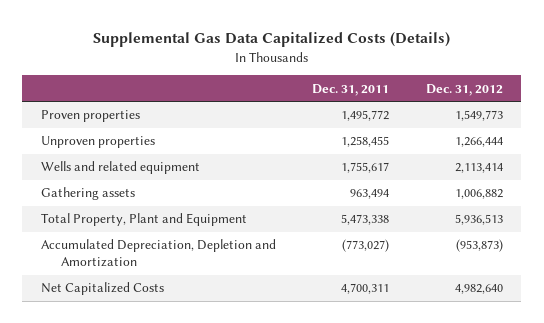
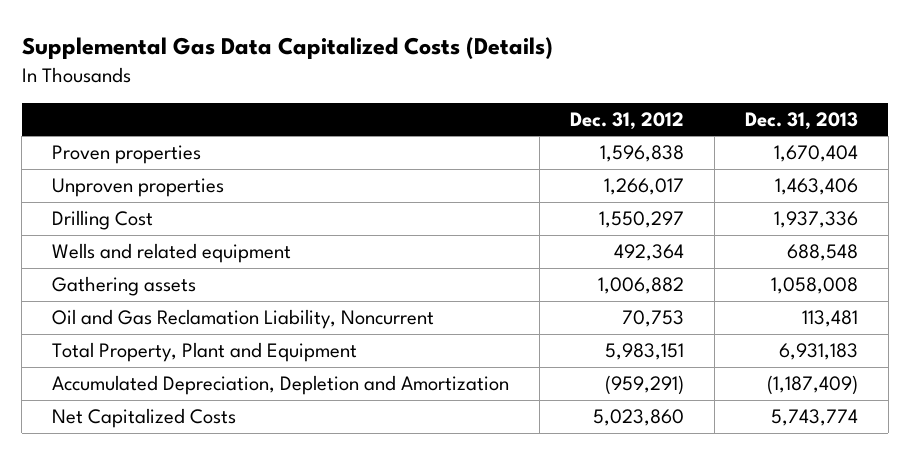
[312,83,390,96] Dec. 31, 2011 -> none
none -> [744,111,858,130] Dec. 31, 2013
[454,110,503,122] 1,549,773 -> [600,145,685,163] 1,596,838
[454,137,503,148] 1,266,444 -> [604,178,685,196] 1,266,017
none -> [52,210,154,231] Drilling Cost
[454,163,503,174] 2,113,414 -> [614,244,685,262] 492,364
none -> [52,309,435,330] Oil and Gas Reclamation Liability, Noncurrent
[454,214,503,226] 5,936,513 -> [605,343,685,361] 5,983,151
[455,239,503,253] (953,873) -> [605,375,685,396] (959,291)
[454,284,503,295] 4,982,640 -> [593,409,685,427] 5,023,860

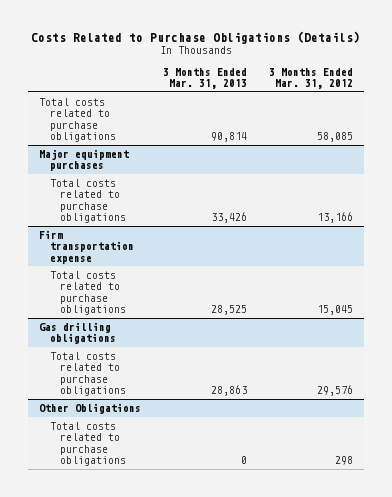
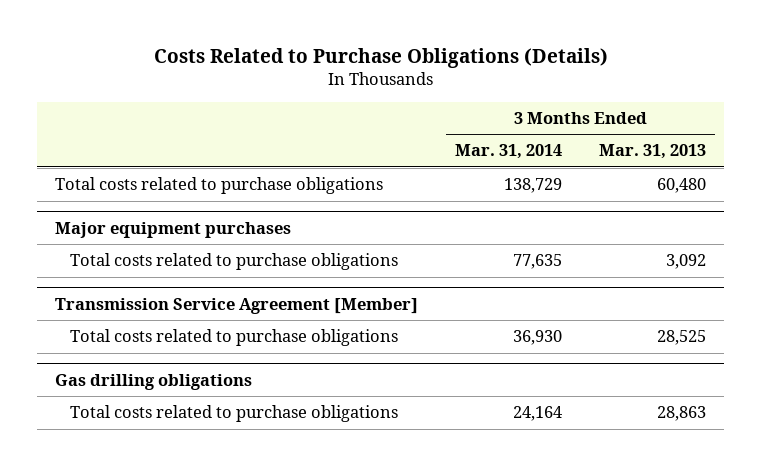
[269,67,354,90] 3 Months Ended Mar. 31, 2012 -> none
none -> [455,144,563,160] Mar. 31, 2014
[211,131,248,142] 90,814 -> [656,178,706,194] 60,480
[39,230,134,264] Firm transportation expense -> none
[211,211,248,223] 33,426 -> [665,254,706,270] 3,092
none -> [55,297,419,314] Transmission Service Agreement [Member]
[39,403,142,415] Other Obligations -> none
[49,422,127,466] Total costs related to purchase obligations -> none

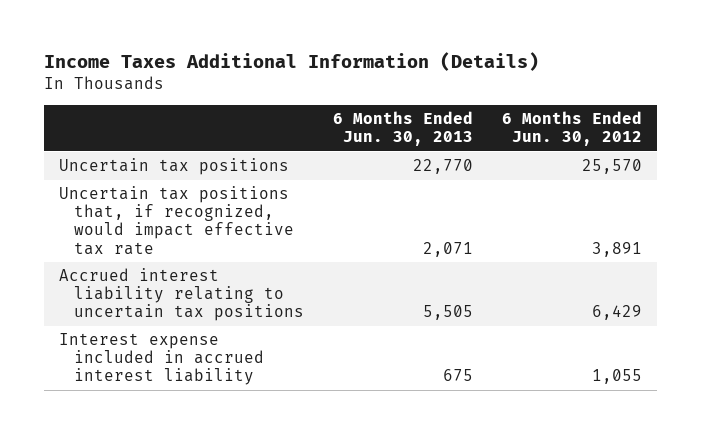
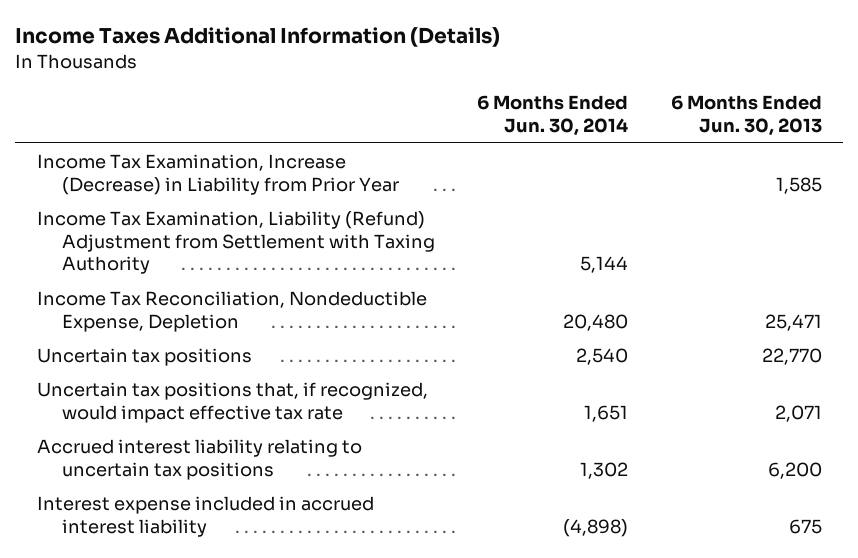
[502,110,643,147] 6 Months Ended Jun. 30, 2012 -> none
none -> [477,95,629,137] 6 Months Ended Jun. 30, 2014
none -> [36,153,399,195] Income Tax Examination, Increase (Decrease) in Liability from Prior Year
none -> [36,210,435,275] Income Tax Examination, Liability (Refund) Adjustment from Settlement with Taxing Authority
none -> [36,290,427,332] Income Tax Reconciliation, Nondeductible Expense, Depletion
[422,305,473,321] 5,505 -> [767,461,822,479] 6,200

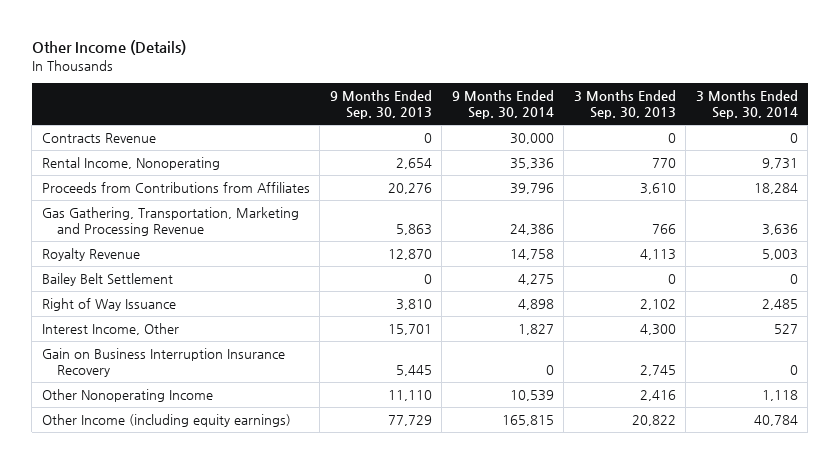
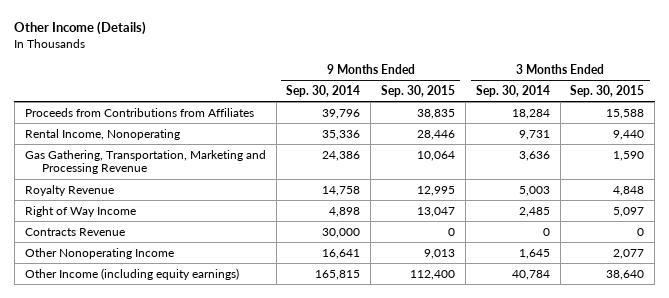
[329,90,432,119] 9 Months Ended Sep. 30, 2013 -> none
[573,90,676,119] 3 Months Ended Sep. 30, 2013 -> none
none -> [381,84,456,97] Sep. 30, 2015
none -> [570,84,645,97] Sep. 30, 2015
[41,157,220,171] Rental Income, Nonoperating -> [24,128,180,140] Rental Income, Nonoperating
[41,273,173,287] Bailey Belt Settlement -> none
[41,323,179,336] Interest Income, Other -> none
[41,348,285,378] Gain on Business Interruption Insurance Recovery -> none
[41,298,176,312] Right of Way Issuance -> [24,205,136,217] Right of Way Income
[41,133,156,144] Contracts Revenue -> [24,227,125,236] Contracts Revenue
[509,390,554,402] 10,539 -> [322,248,361,259] 16,641
[761,390,798,402] 1,118 -> [518,248,550,259] 1,645

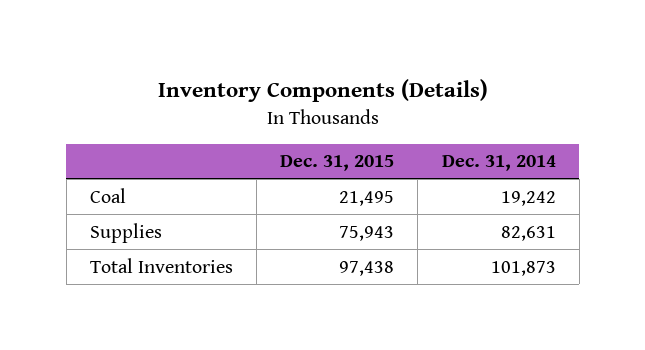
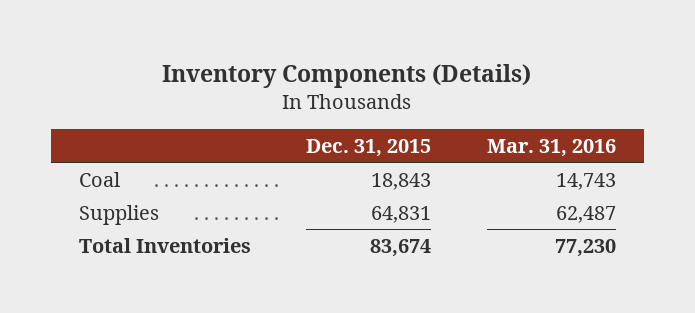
[441,155,556,172] Dec. 31, 2014 -> none
none -> [487,139,617,158] Mar. 31, 2016
[339,190,395,206] 21,495 -> [371,172,432,190] 18,843
[339,225,395,241] 75,943 -> [371,205,432,223] 64,831
[339,260,395,276] 97,438 -> [370,238,432,257] 83,674

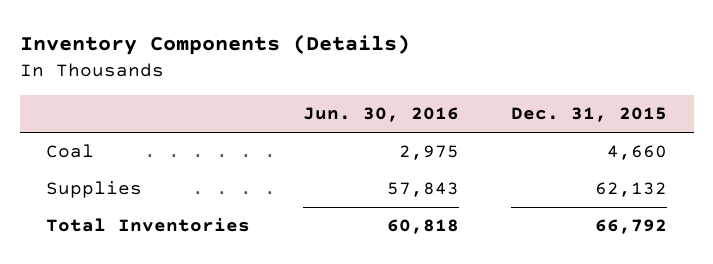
[487,139,617,158] Mar. 31, 2016 -> none
none -> [302,107,459,123] Jun. 30, 2016
[371,172,432,190] 18,843 -> [607,145,668,161] 4,660
[371,205,432,223] 64,831 -> [595,182,668,198] 62,132
[370,238,432,257] 83,674 -> [595,219,668,235] 66,792

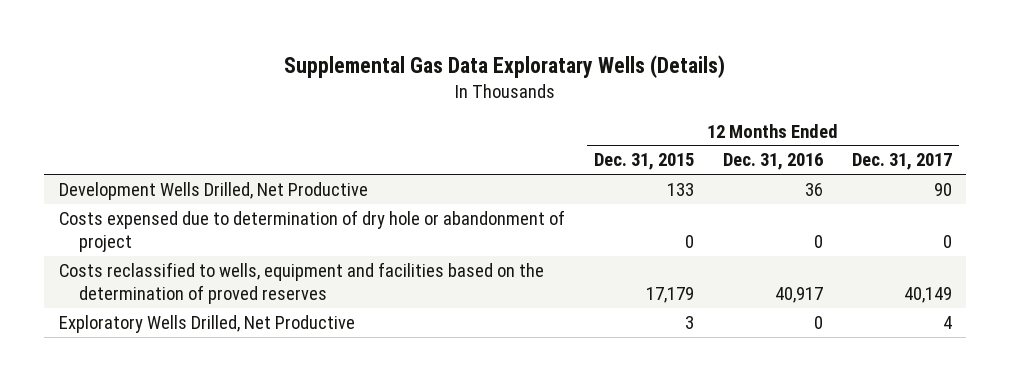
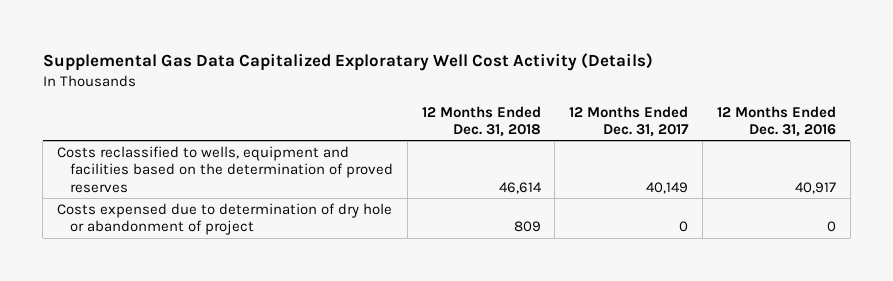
[284,55,726,79] Supplemental Gas Data Exploratary Wells (Details) -> [42,52,653,71] Supplemental Gas Data Capitalized Exploratary Well Cost Activity (Details)
[593,153,694,171] Dec. 31, 2015 -> none
none -> [421,105,541,137] 12 Months Ended Dec. 31, 2018
[58,181,368,200] Development Wells Drilled, Net Productive -> none
[58,314,355,333] Exploratory Wells Drilled, Net Productive -> none
[58,209,565,252] Costs expensed due to determination of dry hole or abandonment of project -> [56,202,392,236] Costs expensed due to determination of dry hole or abandonment of project

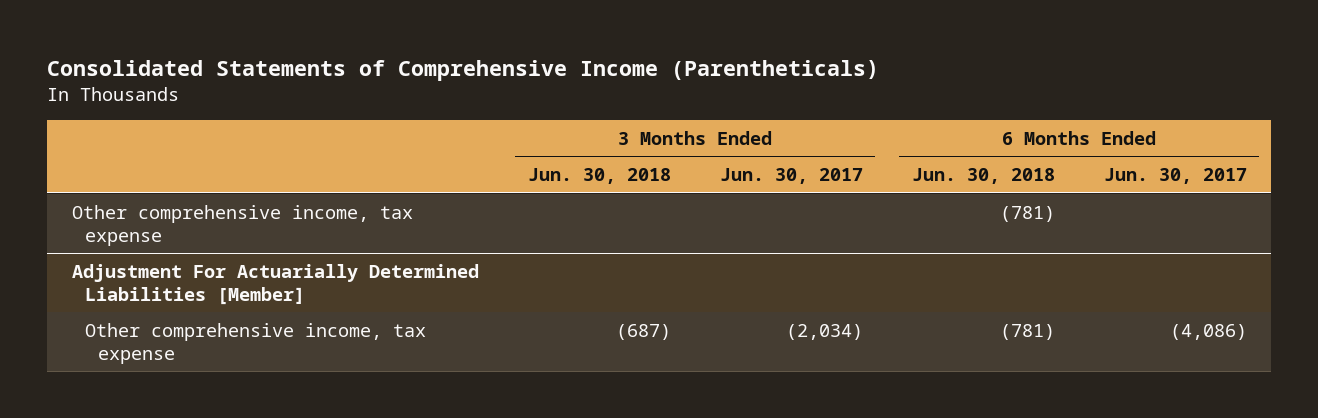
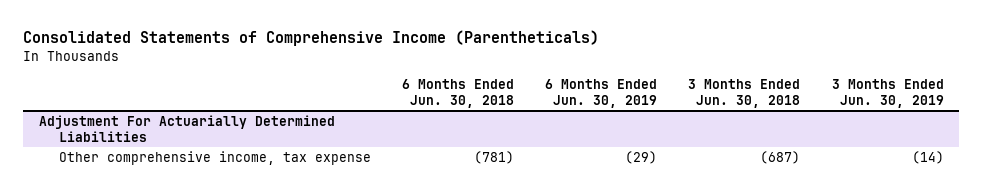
[719,168,863,185] Jun. 30, 2017 -> none
[1103,168,1247,185] Jun. 30, 2017 -> none
none -> [545,78,658,108] 6 Months Ended Jun. 30, 2019
none -> [831,78,944,108] 3 Months Ended Jun. 30, 2019
[71,204,413,246] Other comprehensive income, tax expense -> none
[71,263,479,305] Adjustment For Actuarially Determined Liabilities [Member] -> [38,114,335,142] Adjustment For Actuarially Determined Liabilities

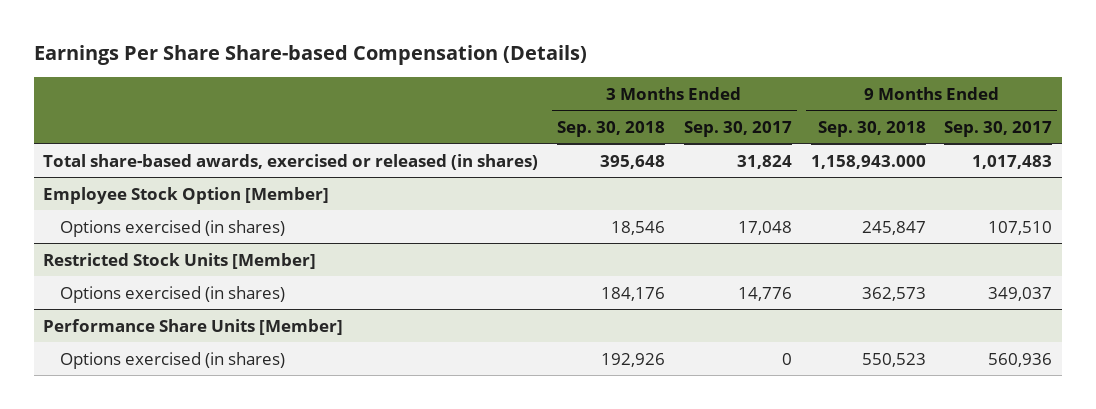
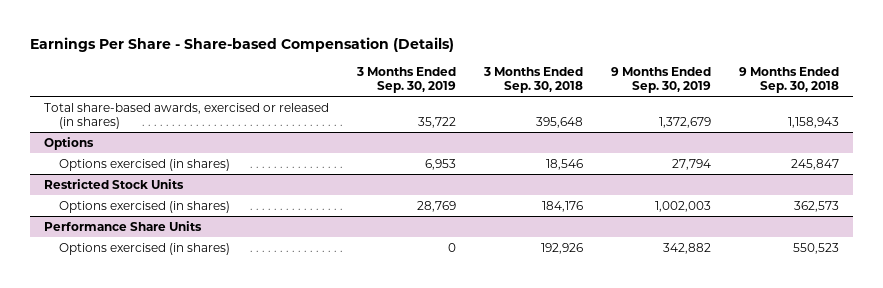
[33,45,587,66] Earnings Per Share Share-based Compensation (Details) -> [30,37,455,53] Earnings Per Share - Share-based Compensation (Details)
[683,121,792,138] Sep. 30, 2017 -> none
[944,121,1053,138] Sep. 30, 2017 -> none
none -> [355,66,456,94] 3 Months Ended Sep. 30, 2019
none -> [610,66,711,94] 9 Months Ended Sep. 30, 2019
[810,154,926,169] 1,158,943.000 -> [787,117,839,129] 1,158,943
[43,186,330,204] Employee Stock Option [Member] -> [44,136,95,150] Options
[43,252,317,269] Restricted Stock Units [Member] -> [44,178,185,189] Restricted Stock Units
[43,318,344,335] Performance Share Units [Member] -> [44,220,203,231] Performance Share Units

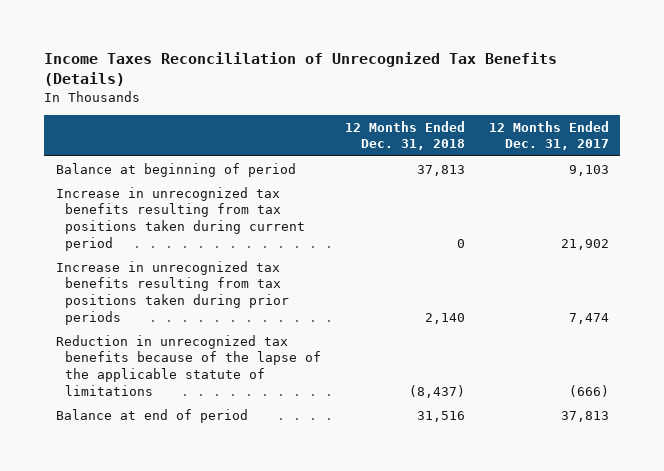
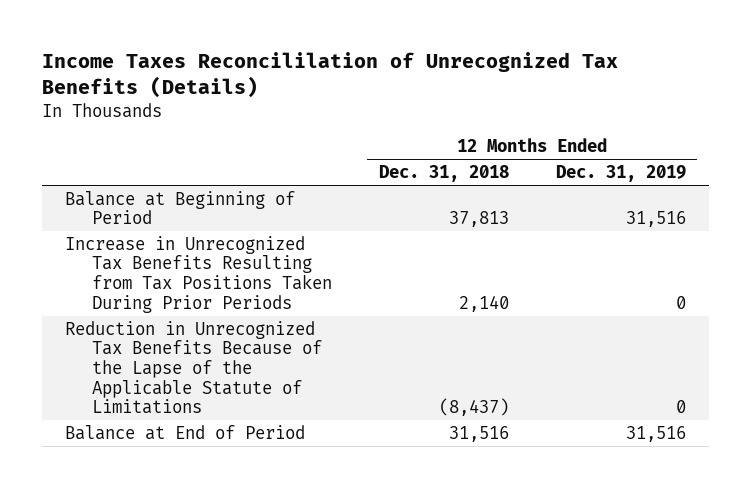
[488,120,609,151] 12 Months Ended Dec. 31, 2017 -> none
none -> [555,165,686,183] Dec. 31, 2019
[55,186,306,251] Increase in unrecognized tax benefits resulting from tax positions taken during current period -> none
[55,162,296,177] Balance at beginning of period -> [65,190,296,225] Balance at Beginning of Period
[55,260,290,325] Increase in unrecognized tax benefits resulting from tax positions taken during prior periods -> [65,235,332,313] Increase in Unrecognized Tax Benefits Resulting from Tax Positions Taken During Prior Periods
[55,334,322,396] Reduction in unrecognized tax benefits because of the lapse of the applicable statute of limitations -> [65,320,322,415] Reduction in Unrecognized Tax Benefits Because of the Lapse of the Applicable Statute of Limitations
[55,408,248,423] Balance at end of period -> [65,424,306,440] Balance at End of Period

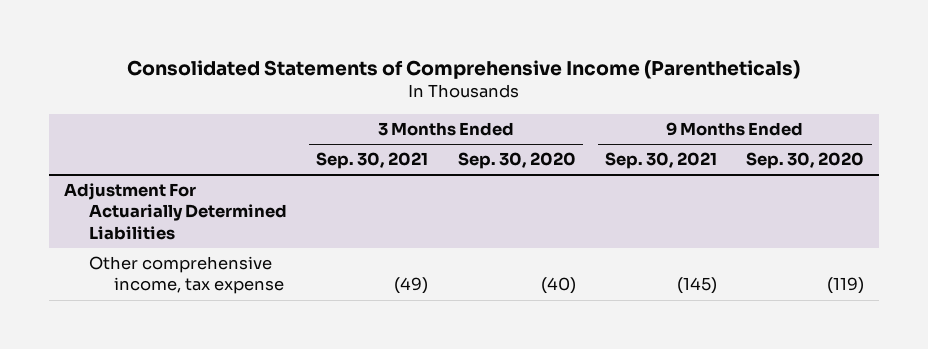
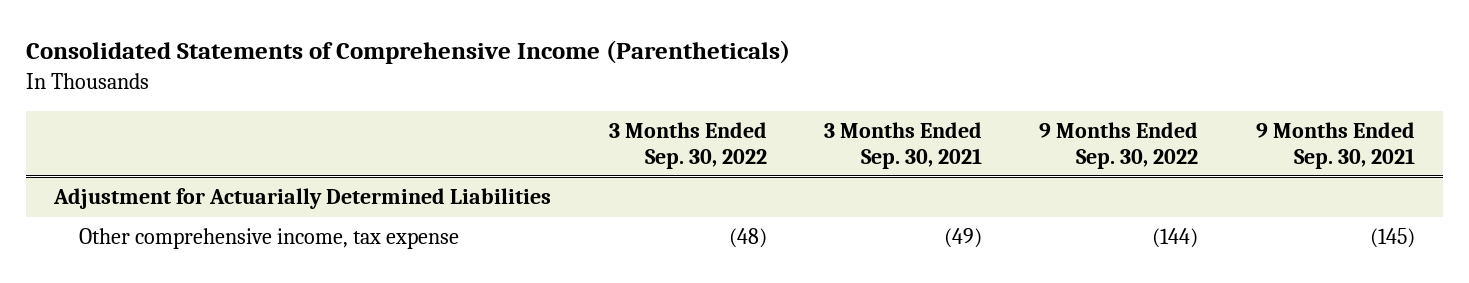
[457,152,576,170] Sep. 30, 2020 -> none
[746,152,865,170] Sep. 30, 2020 -> none
none -> [608,121,767,169] 3 Months Ended Sep. 30, 2022
none -> [1039,121,1199,169] 9 Months Ended Sep. 30, 2022
[64,183,287,240] Adjustment For Actuarially Determined Liabilities -> [53,188,552,210] Adjustment for Actuarially Determined Liabilities

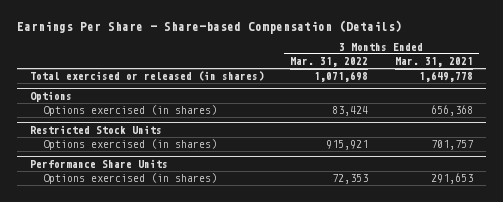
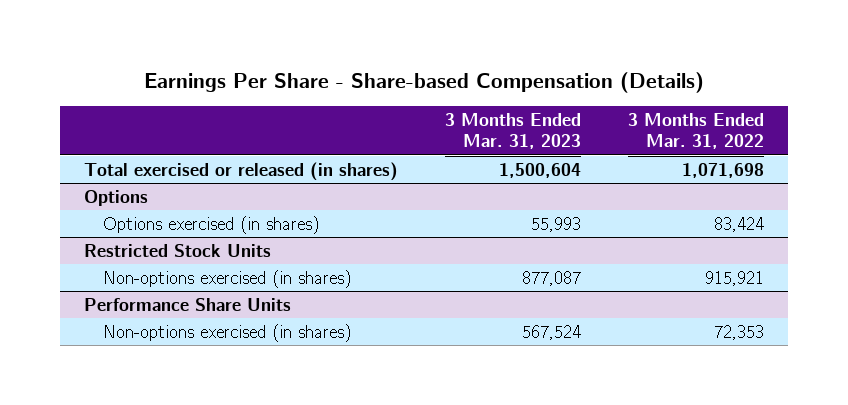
[394,57,473,68] Mar. 31, 2021 -> none
none -> [445,113,582,150] 3 Months Ended Mar. 31, 2023
[42,139,217,151] Options exercised (in shares) -> [102,269,351,288] Non-options exercised (in shares)
[42,173,217,185] Options exercised (in shares) -> [102,323,351,342] Non-options exercised (in shares)

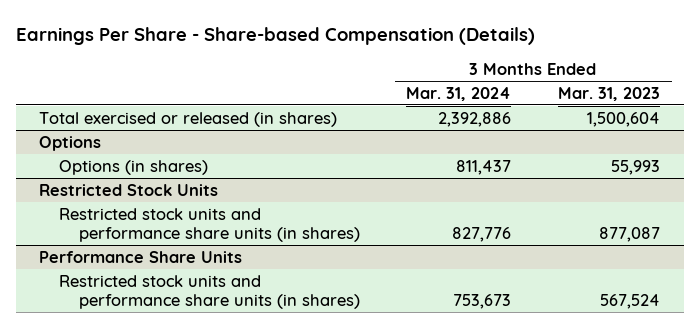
[628,113,765,150] 3 Months Ended Mar. 31, 2022 -> none
none -> [406,86,512,101] Mar. 31, 2024
[102,215,319,234] Options exercised (in shares) -> [58,159,208,175] Options (in shares)
[102,269,351,288] Non-options exercised (in shares) -> [58,207,360,242] Restricted stock units and performance share units (in shares)
[102,323,351,342] Non-options exercised (in shares) -> [58,274,360,309] Restricted stock units and performance share units (in shares)

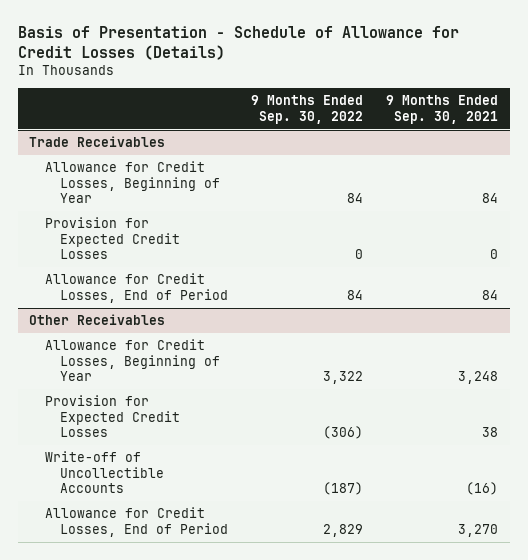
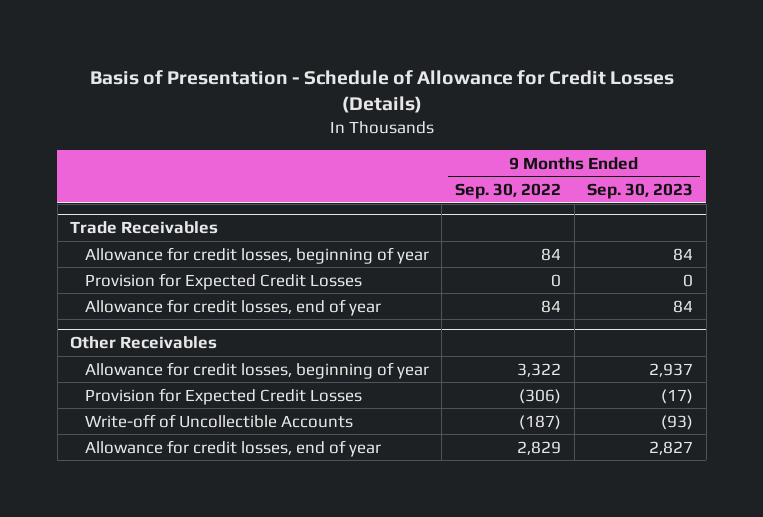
[386,95,499,124] 9 Months Ended Sep. 30, 2021 -> none
none -> [587,183,694,200] Sep. 30, 2023
[44,161,220,204] Allowance for Credit Losses, Beginning of Year -> [84,246,429,264] Allowance for credit losses, beginning of year
[44,273,228,303] Allowance for Credit Losses, End of Period -> [84,298,381,316] Allowance for credit losses, end of year
[44,339,220,382] Allowance for Credit Losses, Beginning of Year -> [84,361,429,379] Allowance for credit losses, beginning of year
[44,507,228,537] Allowance for Credit Losses, End of Period -> [84,439,381,457] Allowance for credit losses, end of year

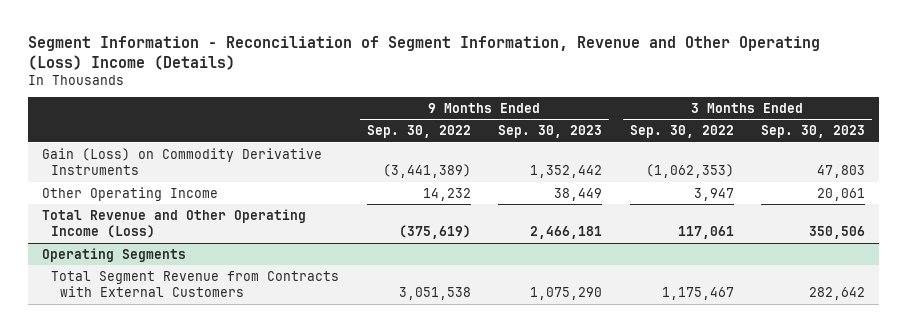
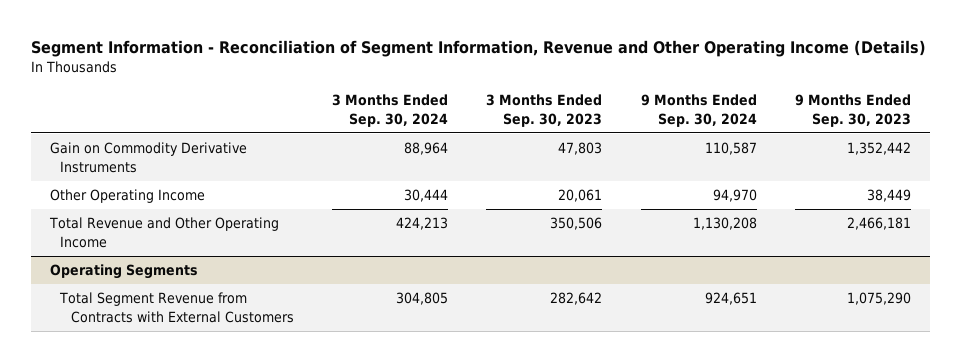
[28,36,821,70] Segment Information - Reconciliation of Segment Information, Revenue and Other Operating (Loss) Income (Details) -> [30,39,926,57] Segment Information - Reconciliation of Segment Information, Revenue and Other Operating Income (Details)
[366,125,471,139] Sep. 30, 2022 -> none
[629,125,734,139] Sep. 30, 2022 -> none
none -> [332,94,449,127] 3 Months Ended Sep. 30, 2024
none -> [640,94,757,127] 9 Months Ended Sep. 30, 2024
[42,147,323,176] Gain (Loss) on Commodity Derivative Instruments -> [50,142,248,173] Gain on Commodity Derivative Instruments
[42,208,307,239] Total Revenue and Other Operating Income (Loss) -> [49,217,280,248] Total Revenue and Other Operating Income

